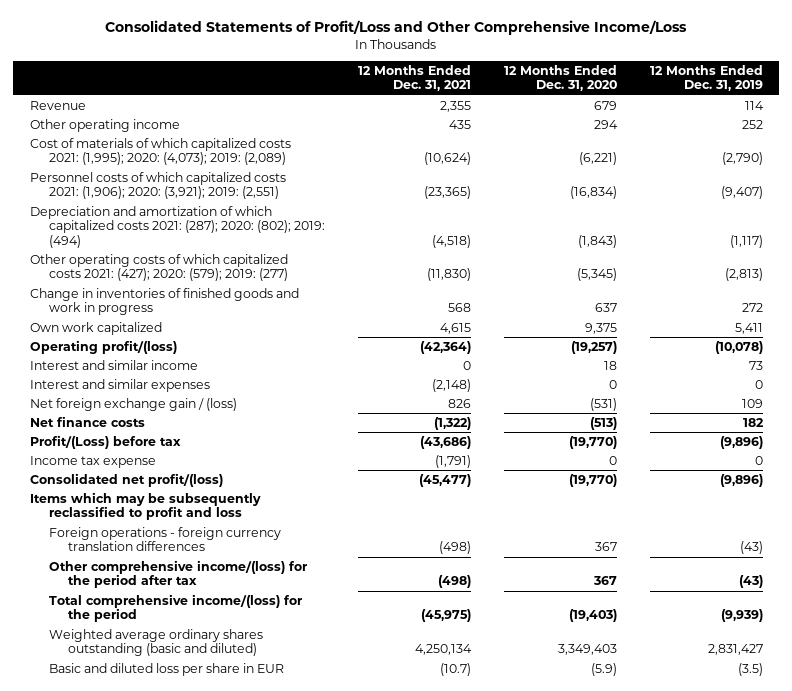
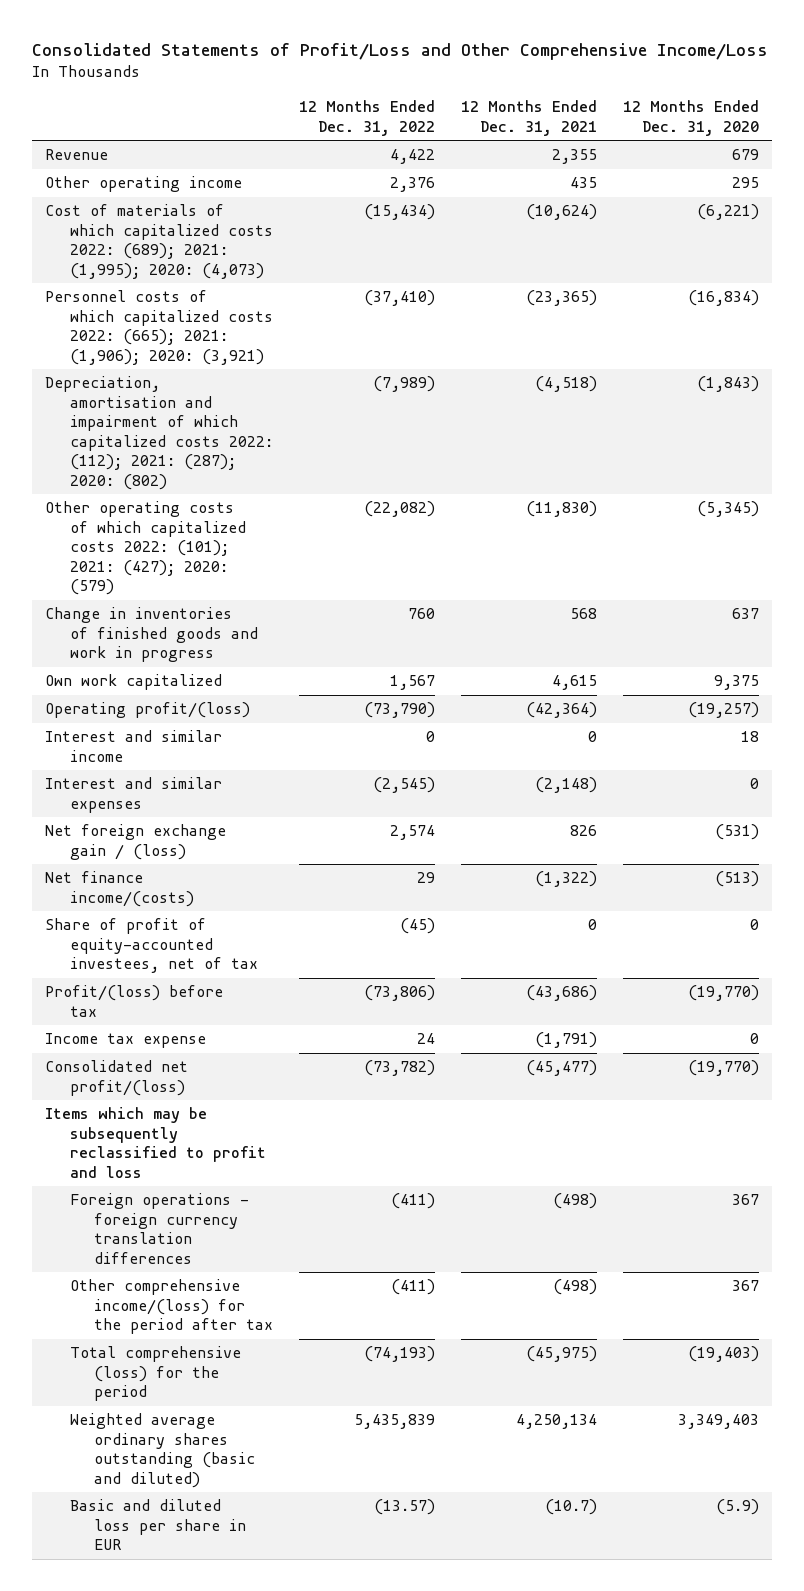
[649,64,763,92] 12 Months Ended Dec. 31, 2019 -> none
none -> [299,100,436,137] 12 Months Ended Dec. 31, 2022
[593,119,618,129] 294 -> [732,177,760,189] 295
[29,137,291,166] Cost of materials of which capitalized costs 2021: (1,995); 2020: (4,073); 2019: (2,089) -> [44,204,273,279] Cost of materials of which capitalized costs 2022: (689); 2021: (1,995); 2020: (4,073)
[29,171,286,200] Personnel costs of which capitalized costs 2021: (1,906); 2020: (3,921); 2019: (2,551) -> [44,290,273,365] Personnel costs of which capitalized costs 2022: (665); 2021: (1,906); 2020: (3,921)
[29,205,325,248] Depreciation and amortization of which capitalized costs 2021: (287); 2020: (802); 2019: (494) -> [44,376,273,490] Depreciation, amortisation and impairment of which capitalized costs 2022: (112); 2021: (287); 2020: (802)
[29,253,288,282] Other operating costs of which capitalized costs 2021: (427); 2020: (579); 2019: (277) -> [44,501,246,596] Other operating costs of which capitalized costs 2022: (101); 2021: (427); 2020: (579)
[29,415,145,427] Net finance costs -> [44,871,194,907] Net finance income/(costs)
none -> [44,918,258,974] Share of profit of equity-accounted investees, net of tax
[29,434,181,449] Profit/(Loss) before tax -> [44,985,223,1017] Profit/(loss) before tax
[48,593,303,623] Total comprehensive income/(loss) for the period -> [69,1346,241,1402] Total comprehensive (loss) for the period

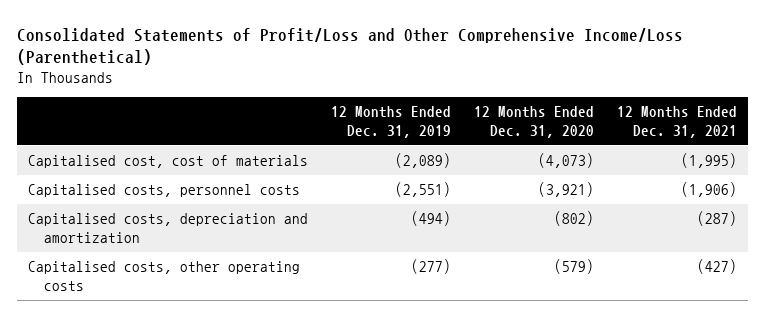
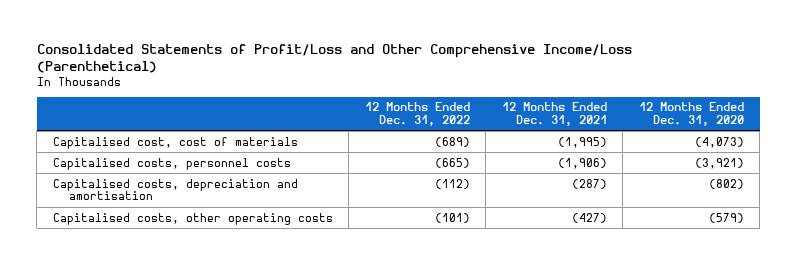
[331,106,452,138] 12 Months Ended Dec. 31, 2019 -> none
none -> [364,102,470,126] 12 Months Ended Dec. 31, 2022
[28,213,309,243] Capitalised costs, depreciation and amortization -> [52,178,298,201] Capitalised costs, depreciation and amortisation

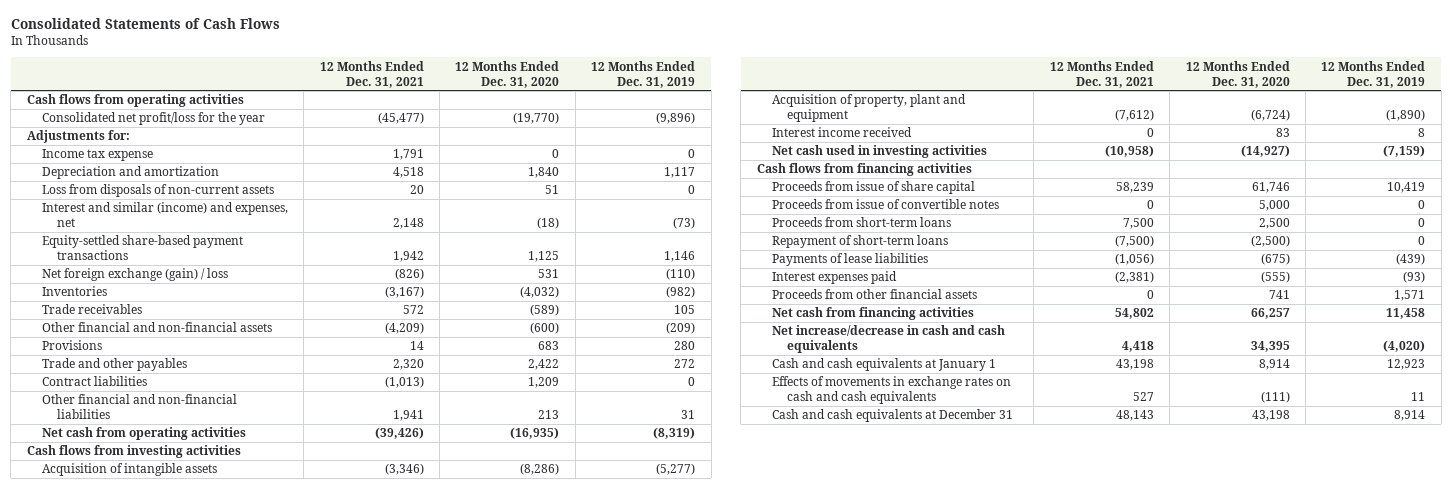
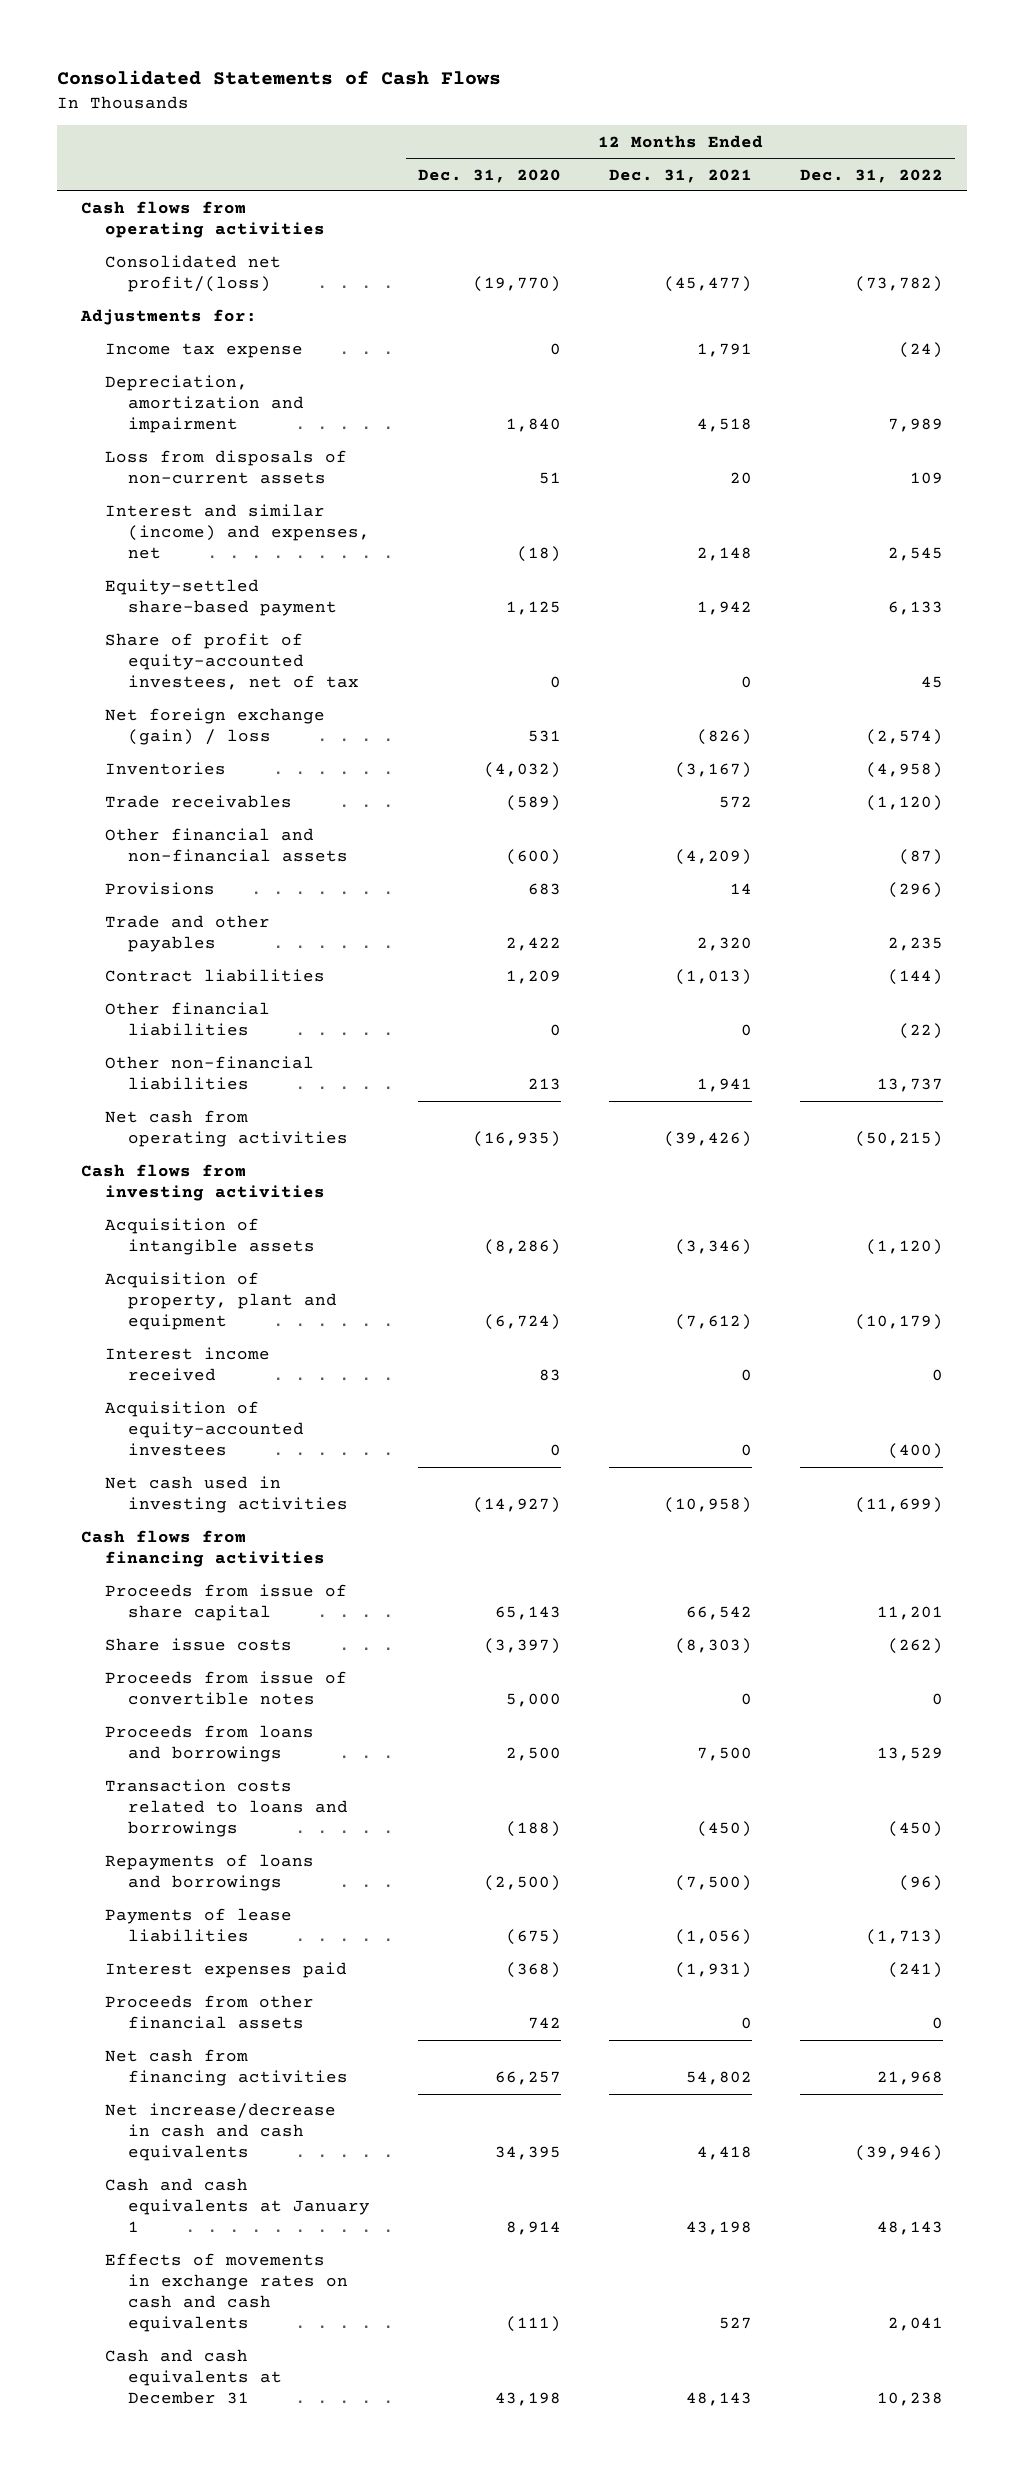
[591,60,696,88] 12 Months Ended Dec. 31, 2019 -> none
none -> [799,168,943,183] Dec. 31, 2022
[41,112,265,126] Consolidated net profit/loss for the year -> [104,255,281,293] Consolidated net profit/(loss)
[41,166,219,180] Depreciation and amortization -> [104,375,305,434] Depreciation, amortization and impairment
[41,235,243,261] Equity-settled share-based payment transactions -> [104,579,338,617] Equity-settled share-based payment
none -> [104,633,360,691] Share of profit of equity-accounted investees, net of tax
none -> [104,1002,270,1037] Other financial liabilities
[41,394,237,420] Other financial and non-financial liabilities -> [104,1056,314,1091] Other non-financial liabilities
none -> [104,1401,305,1457] Acquisition of equity-accounted investees
[1115,182,1154,194] 58,239 -> [686,1606,753,1621] 66,542
[1251,182,1290,194] 61,746 -> [495,1606,562,1621] 65,143
none -> [104,1638,292,1652] Share issue costs
[772,217,952,228] Proceeds from short-term loans -> [104,1725,314,1763] Proceeds from loans and borrowings
none -> [104,1779,349,1838] Transaction costs related to loans and borrowings
[772,235,949,249] Repayment of short-term loans -> [104,1854,314,1892] Repayments of loans and borrowings
[1114,271,1154,284] (2,381) -> [675,1962,753,1979] (1,931)
[1260,271,1290,284] (555) -> [506,1962,562,1979] (368)
[1268,290,1290,300] 741 -> [528,2017,562,2030] 742

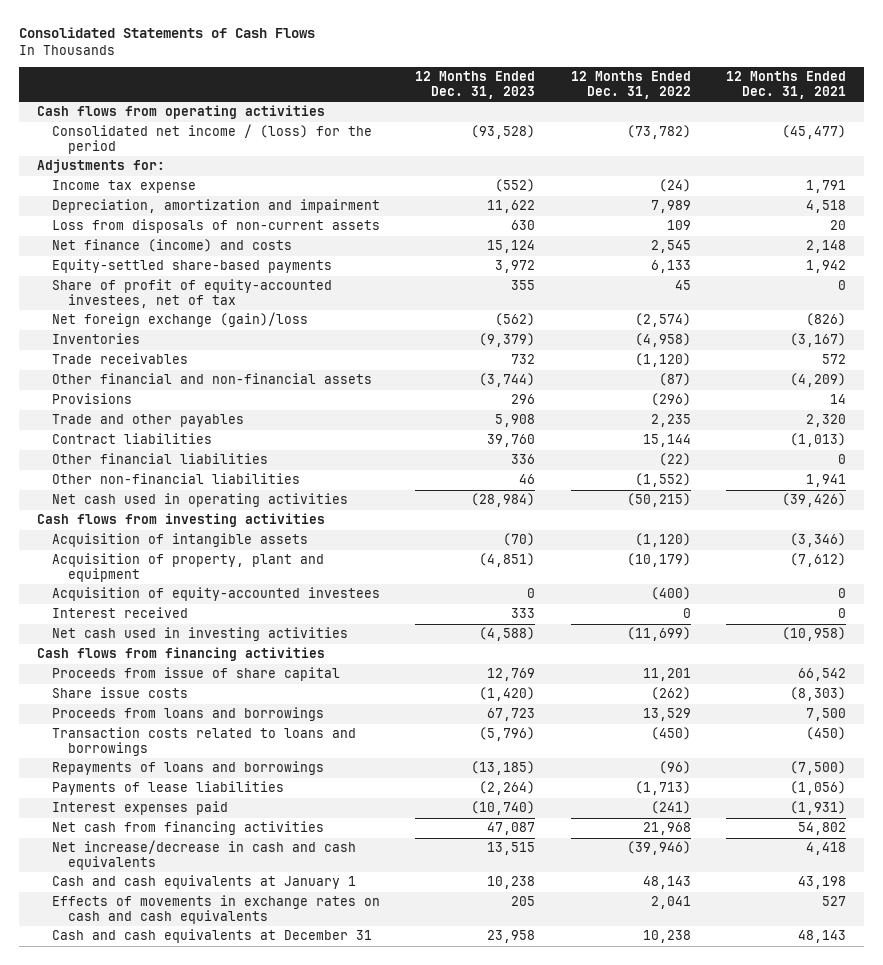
[418,168,562,183] Dec. 31, 2020 -> none
none -> [415,71,536,99] 12 Months Ended Dec. 31, 2023
[104,255,281,293] Consolidated net profit/(loss) -> [52,124,373,154] Consolidated net income / (loss) for the period
[104,504,371,560] Interest and similar (income) and expenses, net -> [52,239,293,253] Net finance (income) and costs
[104,579,338,617] Equity-settled share-based payment -> [52,259,333,274] Equity-settled share-based payments
[104,708,325,746] Net foreign exchange (gain) / loss -> [52,312,309,328] Net foreign exchange (gain)/loss
[887,969,943,986] (144) -> [642,434,691,448] 15,144
[876,1078,943,1093] 13,737 -> [634,473,691,488] (1,552)
[104,1110,349,1148] Net cash from operating activities -> [52,493,349,508] Net cash used in operating activities
[104,1347,270,1382] Interest income received -> none
none -> [52,607,189,619] Interest received
[104,1671,347,1706] Proceeds from issue of convertible notes -> none
[104,1995,314,2030] Proceeds from other financial assets -> none

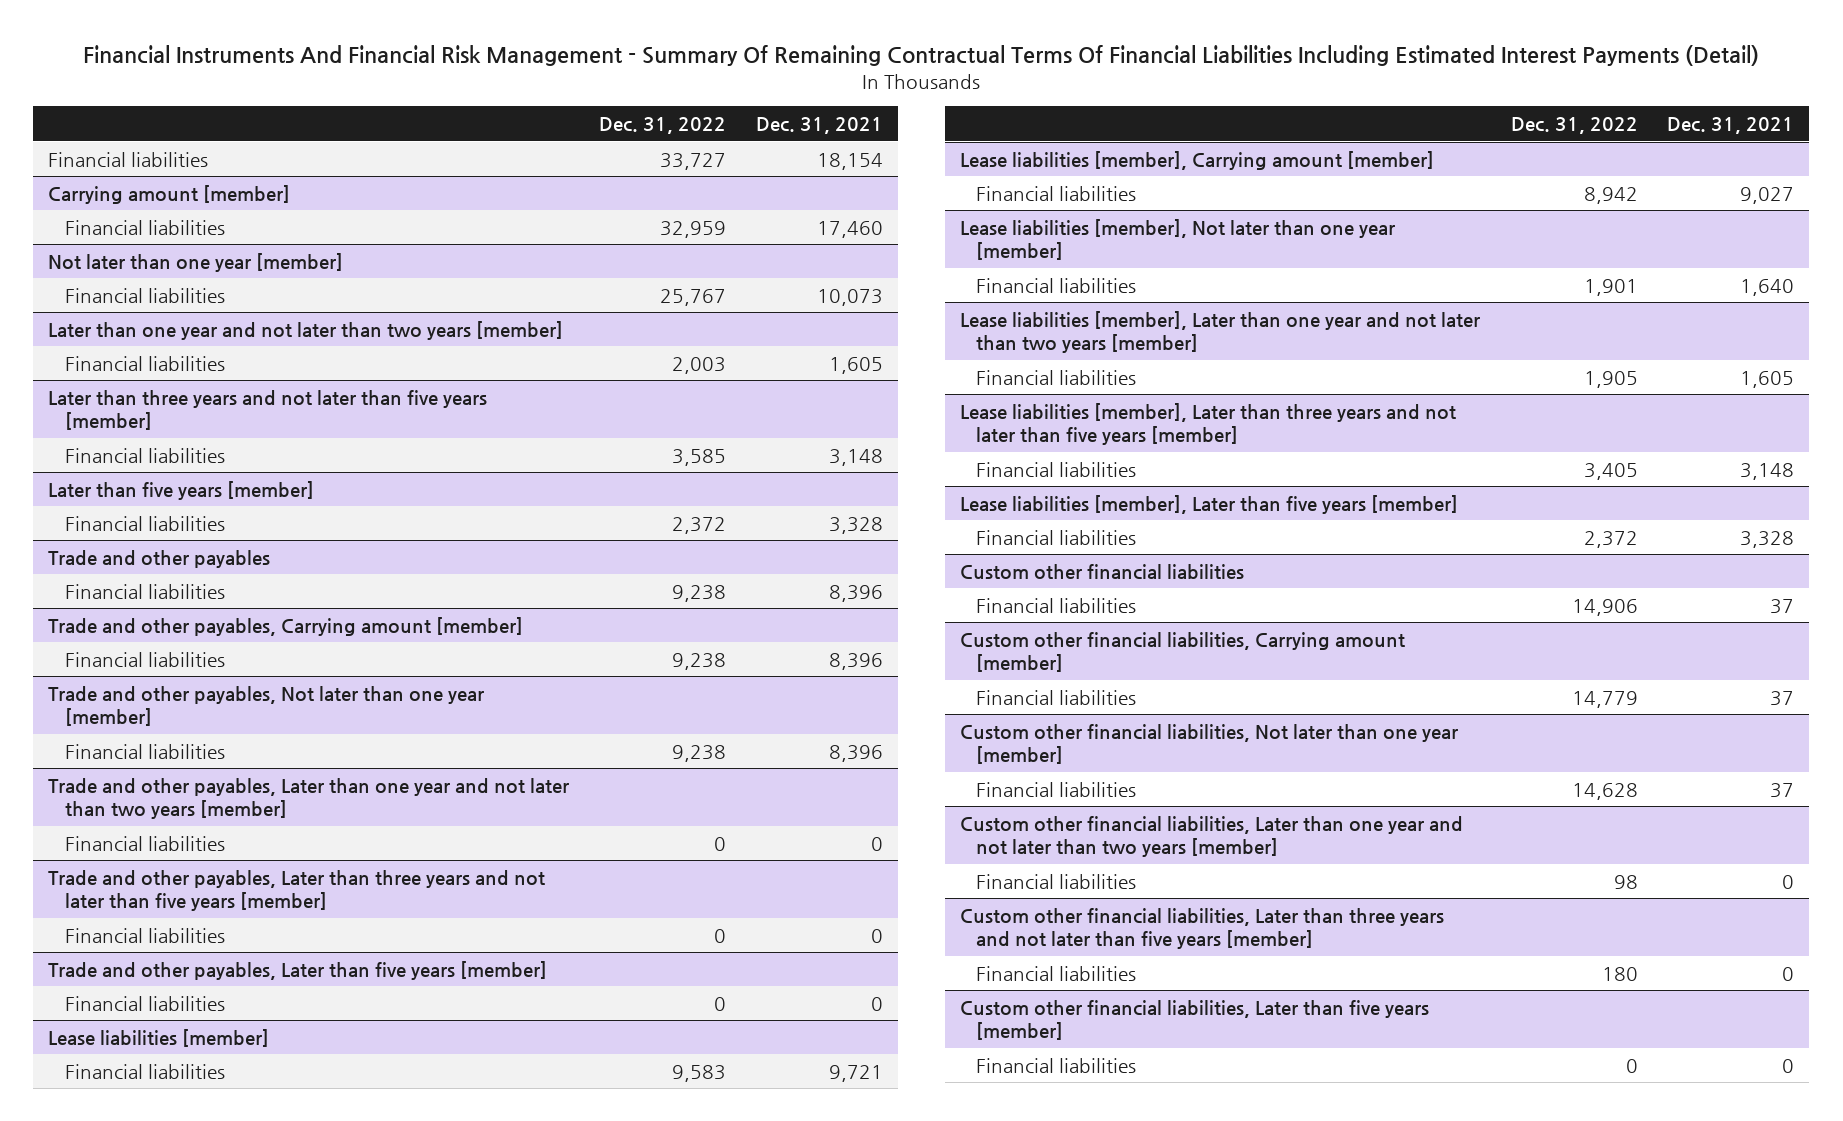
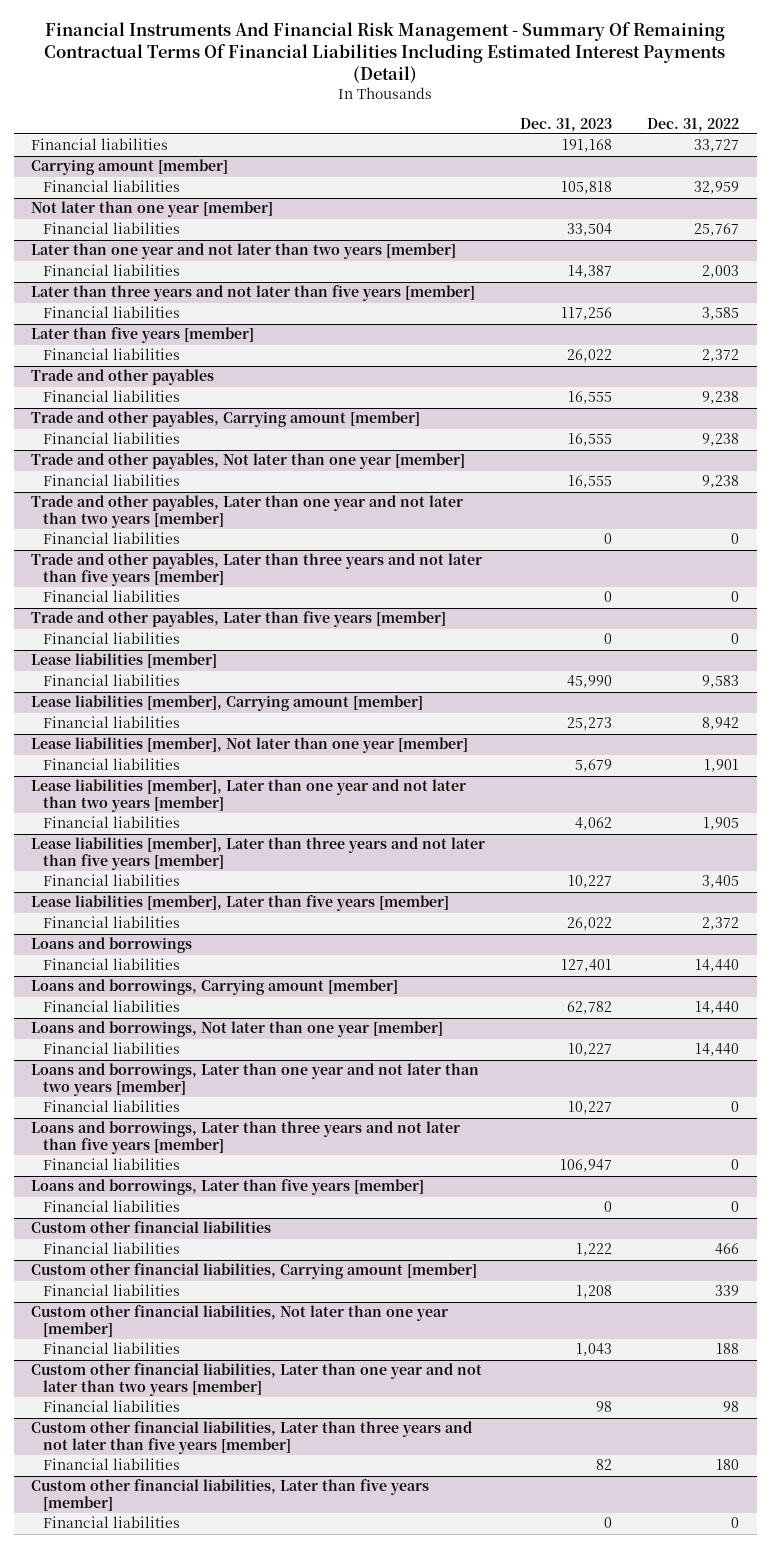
[756,117,884,135] Dec. 31, 2021 -> none
none -> [520,117,613,132] Dec. 31, 2023
none -> [31,937,193,954] Loans and borrowings
none -> [42,958,180,971] Financial liabilities
none -> [31,979,399,996] Loans and borrowings, Carrying amount [member]
none -> [42,1000,180,1013] Financial liabilities
none -> [31,1021,444,1038] Loans and borrowings, Not later than one year [member]
none -> [42,1042,180,1055] Financial liabilities
none -> [31,1063,480,1096] Loans and borrowings, Later than one year and not later than two years [member]
none -> [42,1100,180,1113] Financial liabilities
none -> [31,1121,461,1154] Loans and borrowings, Later than three years and not later than five years [member]
none -> [42,1158,180,1171] Financial liabilities
none -> [31,1179,425,1196] Loans and borrowings, Later than five years [member]
none -> [42,1200,180,1213] Financial liabilities
[1571,598,1638,616] 14,906 -> [715,1243,740,1255] 466
[1571,690,1638,708] 14,779 -> [715,1285,740,1297] 339
[1571,782,1638,800] 14,628 -> [716,1343,740,1355] 188

